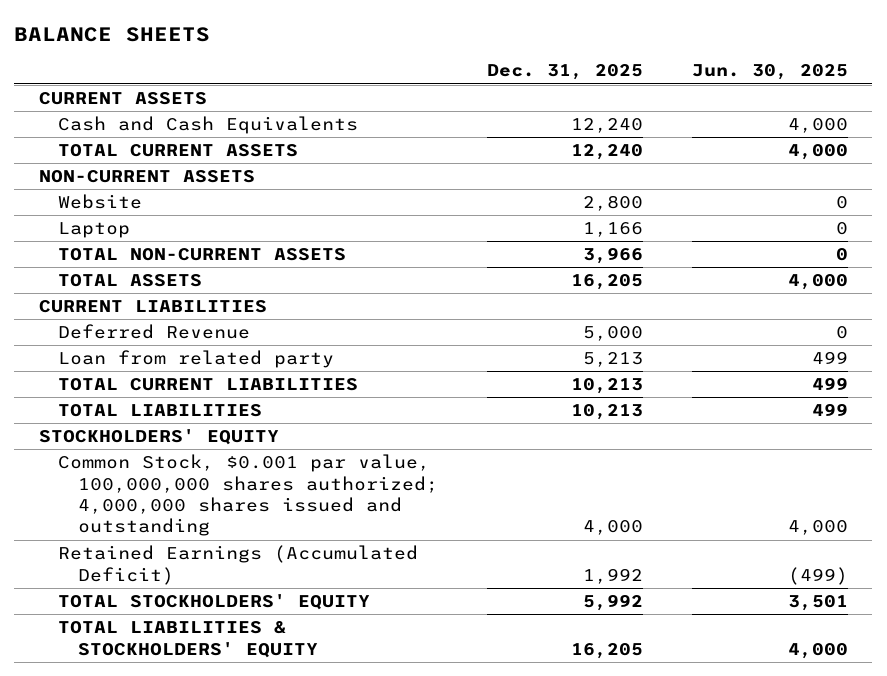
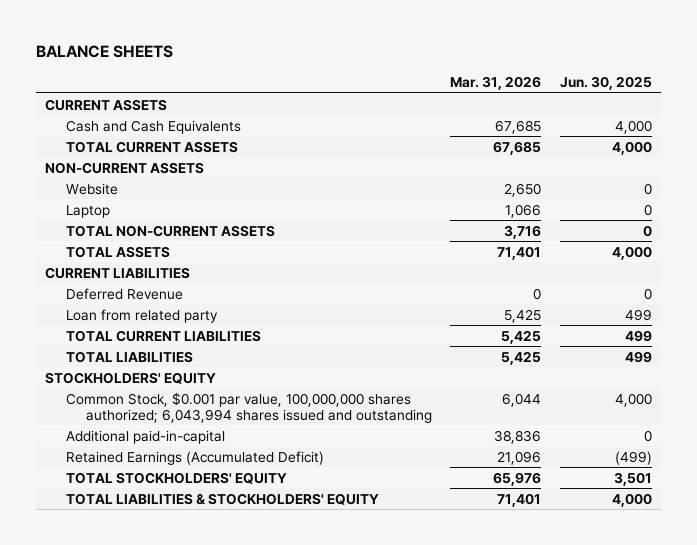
[486,64,643,81] Dec. 31, 2025 -> none
none -> [450,75,542,90] Mar. 31, 2026
[58,454,438,537] Common Stock, $0.001 par value, 100,000,000 shares authorized; 4,000,000 shares issued and outstanding -> [65,391,433,423] Common Stock, $0.001 par value, 100,000,000 shares authorized; 6,043,994 shares issued and outstanding
none -> [65,429,225,444] Additional paid-in-capital

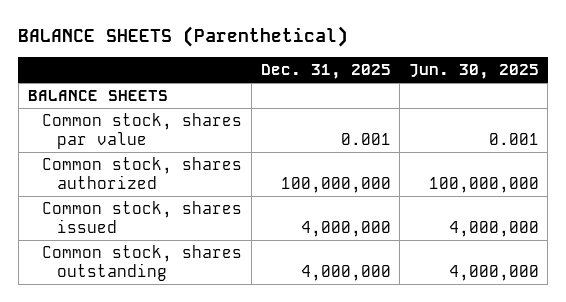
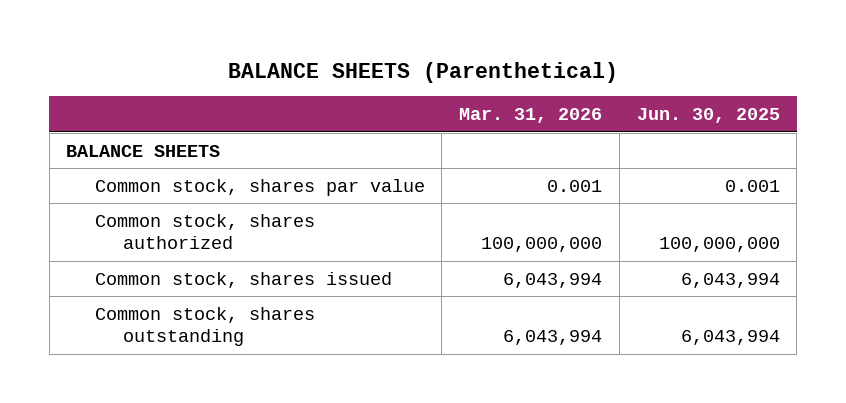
[260,64,391,80] Dec. 31, 2025 -> none
none -> [459,108,603,124] Mar. 31, 2026
[448,221,539,238] 4,000,000 -> [680,272,780,288] 6,043,994
[448,265,539,282] 4,000,000 -> [680,330,780,346] 6,043,994

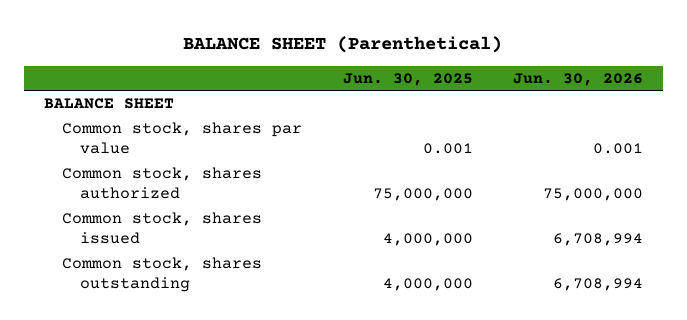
[228,61,619,83] BALANCE SHEETS (Parenthetical) -> [183,36,503,54] BALANCE SHEET (Parenthetical)
[459,108,603,124] Mar. 31, 2026 -> none
none -> [512,72,643,86] Jun. 30, 2026
[66,144,221,157] BALANCE SHEETS -> [43,98,174,110] BALANCE SHEET
[658,237,780,253] 100,000,000 -> [372,188,473,202] 75,000,000
[680,272,780,288] 6,043,994 -> [382,233,473,247] 4,000,000
[680,330,780,346] 6,043,994 -> [382,278,473,292] 4,000,000

